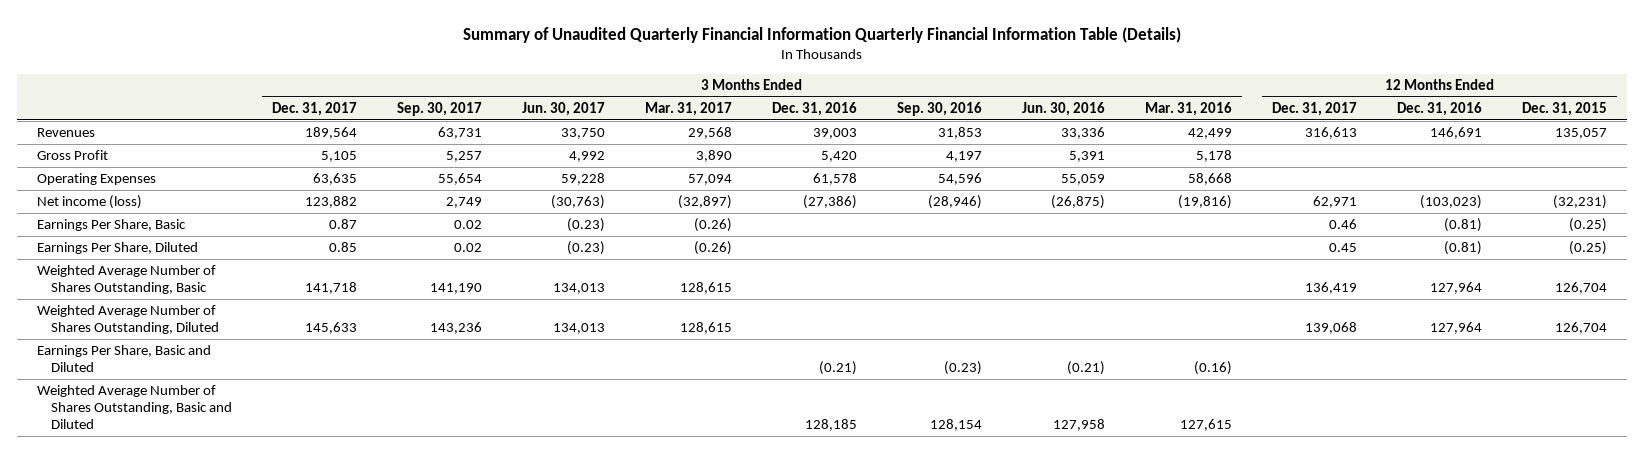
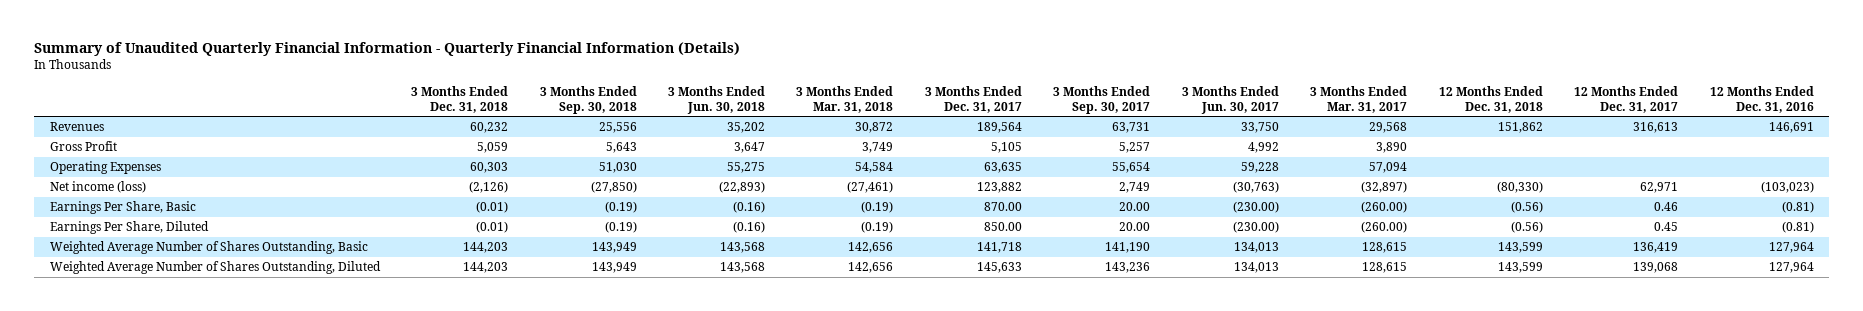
[462,26,1181,43] Summary of Unaudited Quarterly Financial Information Quarterly Financial Information Table (Details) -> [33,41,740,56] Summary of Unaudited Quarterly Financial Information - Quarterly Financial Information (Details)
[772,102,858,117] Dec. 31, 2016 -> none
[897,102,983,117] Sep. 30, 2016 -> none
[1022,102,1106,117] Jun. 30, 2016 -> none
[1145,102,1233,117] Mar. 31, 2016 -> none
[1522,102,1608,117] Dec. 31, 2015 -> none
none -> [411,85,509,113] 3 Months Ended Dec. 31, 2018
none -> [539,85,637,114] 3 Months Ended Sep. 30, 2018
none -> [667,85,765,114] 3 Months Ended Jun. 30, 2018
none -> [796,85,894,113] 3 Months Ended Mar. 31, 2018
none -> [1438,85,1543,113] 12 Months Ended Dec. 31, 2018
[329,219,358,230] 0.87 -> [983,202,1022,212] 870.00
[454,220,483,230] 0.02 -> [1119,202,1151,212] 20.00
[567,218,606,233] (0.23) -> [1232,201,1279,214] (230.00)
[694,218,733,233] (0.26) -> [1361,201,1408,214] (260.00)
[329,242,358,253] 0.85 -> [983,222,1022,232] 850.00
[454,243,483,253] 0.02 -> [1119,222,1151,232] 20.00
[567,241,606,256] (0.23) -> [1232,221,1279,234] (230.00)
[694,241,733,256] (0.26) -> [1361,221,1408,234] (260.00)
[36,345,211,373] Earnings Per Share, Basic and Diluted -> none
[36,385,233,430] Weighted Average Number of Shares Outstanding, Basic and Diluted -> none

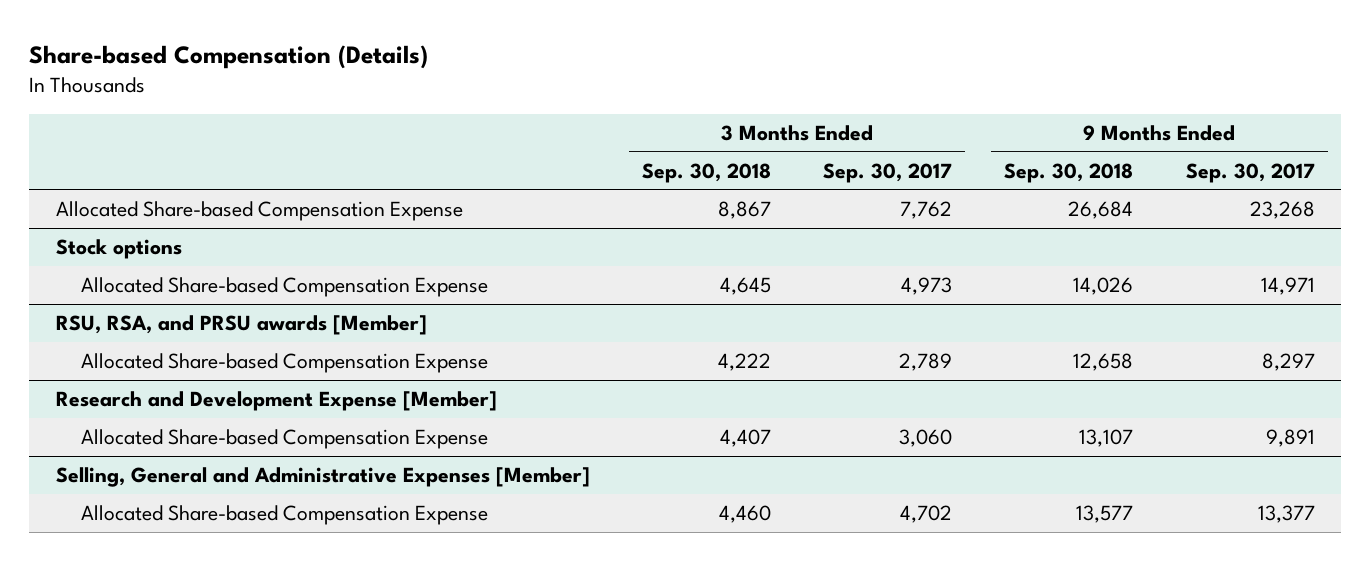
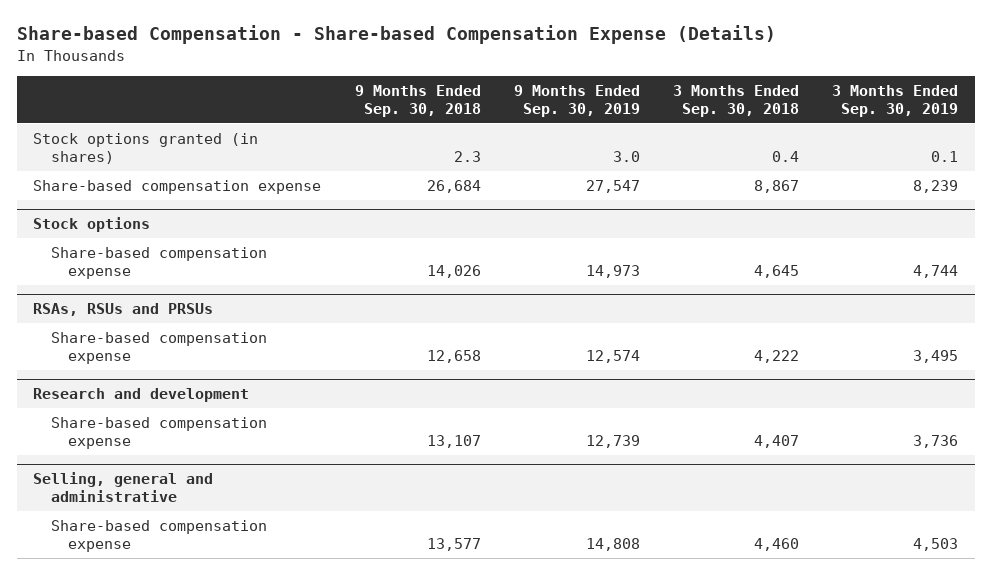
[29,44,429,69] Share-based Compensation (Details) -> [16,25,776,45] Share-based Compensation - Share-based Compensation Expense (Details)
[823,162,953,183] Sep. 30, 2017 -> none
[1185,162,1315,183] Sep. 30, 2017 -> none
none -> [513,85,640,118] 9 Months Ended Sep. 30, 2019
none -> [832,85,959,118] 3 Months Ended Sep. 30, 2019
none -> [33,132,259,164] Stock options granted (in shares)
[55,201,463,222] Allocated Share-based Compensation Expense -> [33,179,322,194] Share-based compensation expense
[81,277,489,298] Allocated Share-based Compensation Expense -> [50,246,267,279] Share-based compensation expense
[55,315,427,336] RSU, RSA, and PRSU awards [Member] -> [33,302,214,316] RSAs, RSUs and PRSUs
[81,353,489,374] Allocated Share-based Compensation Expense -> [50,331,267,364] Share-based compensation expense
[55,391,497,412] Research and Development Expense [Member] -> [33,387,250,402] Research and development
[81,429,489,450] Allocated Share-based Compensation Expense -> [50,416,267,449] Share-based compensation expense
[55,467,590,488] Selling, General and Administrative Expenses [Member] -> [33,471,214,502] Selling, general and administrative
[81,505,489,526] Allocated Share-based Compensation Expense -> [50,519,267,552] Share-based compensation expense

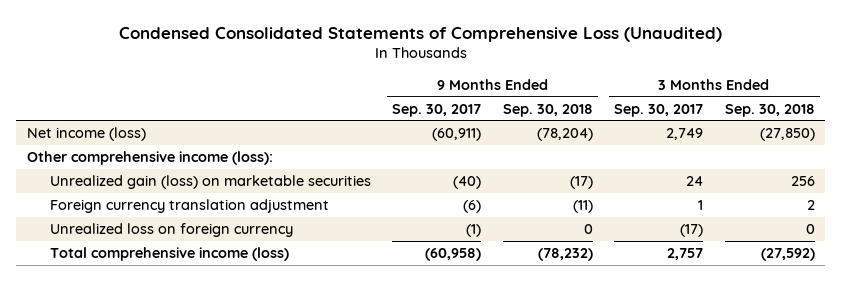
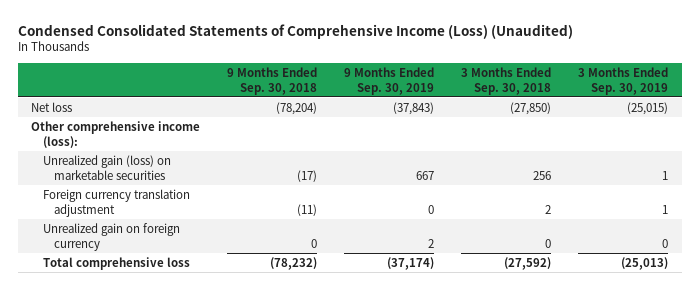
[118,26,722,42] Condensed Consolidated Statements of Comprehensive Loss (Unaudited) -> [17,23,573,39] Condensed Consolidated Statements of Comprehensive Income (Loss) (Unaudited)
[392,103,482,117] Sep. 30, 2017 -> none
[614,103,704,117] Sep. 30, 2017 -> none
none -> [344,66,435,95] 9 Months Ended Sep. 30, 2019
none -> [578,66,669,95] 3 Months Ended Sep. 30, 2019
[26,127,146,142] Net income (loss) -> [31,101,73,112] Net loss
[49,223,293,238] Unrealized loss on foreign currency -> [42,222,180,251] Unrealized gain on foreign currency
[49,247,289,262] Total comprehensive income (loss) -> [42,256,190,270] Total comprehensive loss

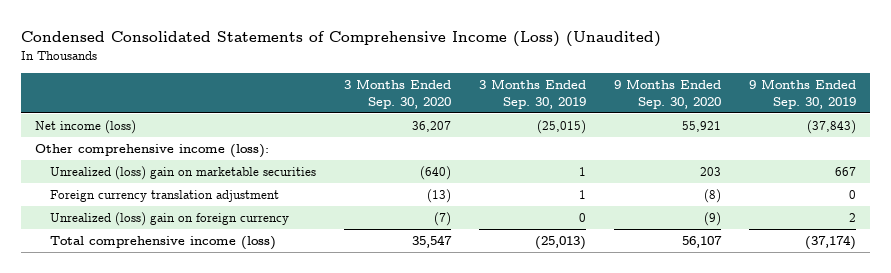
[227,66,318,95] 9 Months Ended Sep. 30, 2018 -> none
[461,66,552,95] 3 Months Ended Sep. 30, 2018 -> none
none -> [344,78,452,109] 3 Months Ended Sep. 30, 2020
none -> [614,78,722,109] 9 Months Ended Sep. 30, 2020
[31,101,73,112] Net loss -> [35,120,137,135] Net income (loss)
[42,154,171,180] Unrealized gain (loss) on marketable securities -> [50,166,317,181] Unrealized (loss) gain on marketable securities
[42,222,180,251] Unrealized gain on foreign currency -> [50,212,290,227] Unrealized (loss) gain on foreign currency
[42,256,190,270] Total comprehensive loss -> [50,236,277,251] Total comprehensive income (loss)

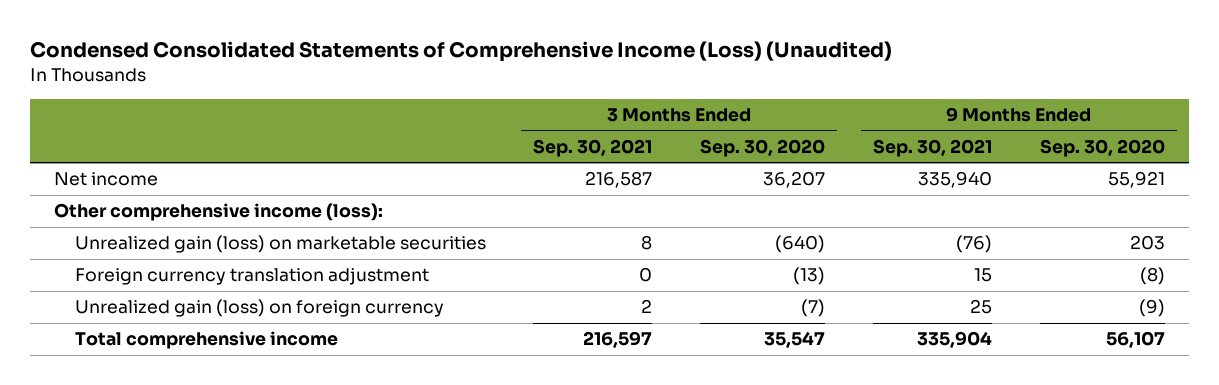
[479,78,587,109] 3 Months Ended Sep. 30, 2019 -> none
[749,78,857,109] 9 Months Ended Sep. 30, 2019 -> none
none -> [533,138,653,157] Sep. 30, 2021
none -> [873,138,993,157] Sep. 30, 2021
[35,120,137,135] Net income (loss) -> [53,172,158,187] Net income
[50,166,317,181] Unrealized (loss) gain on marketable securities -> [74,235,486,254] Unrealized gain (loss) on marketable securities
[50,212,290,227] Unrealized (loss) gain on foreign currency -> [74,299,444,318] Unrealized gain (loss) on foreign currency
[50,236,277,251] Total comprehensive income (loss) -> [74,331,338,350] Total comprehensive income

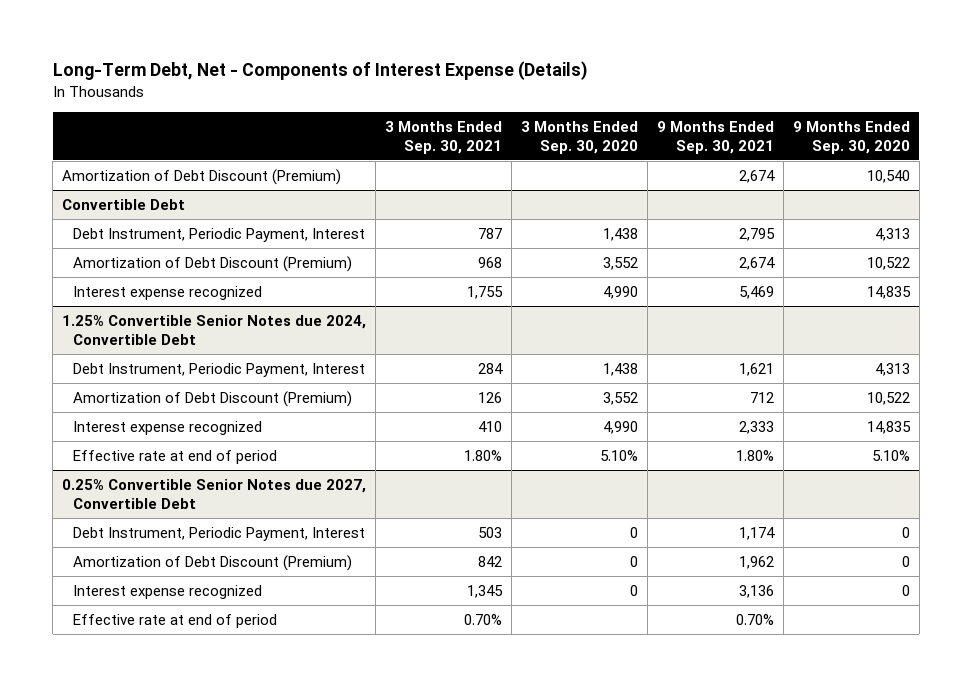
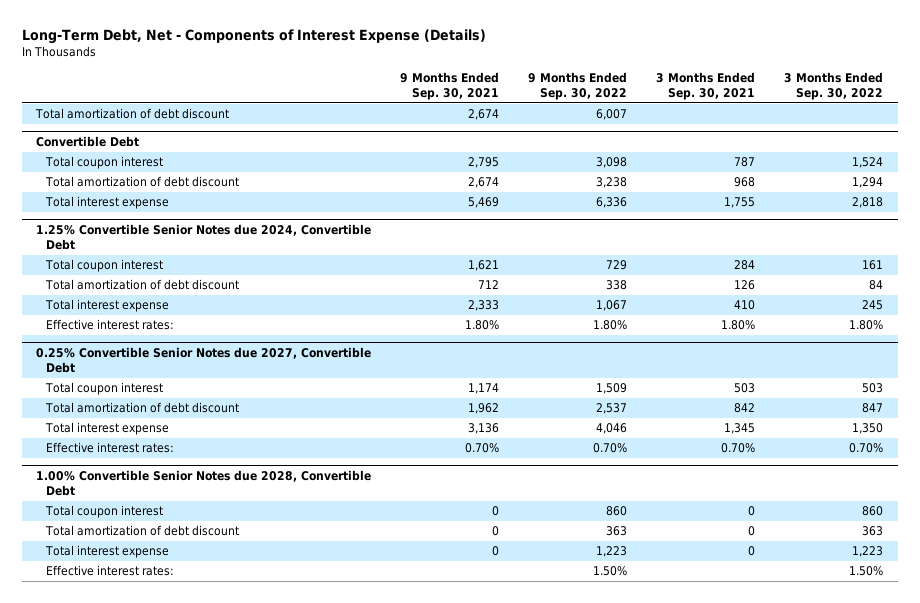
[520,120,638,154] 3 Months Ended Sep. 30, 2020 -> none
[792,120,910,154] 9 Months Ended Sep. 30, 2020 -> none
none -> [528,71,628,100] 9 Months Ended Sep. 30, 2022
none -> [784,71,884,100] 3 Months Ended Sep. 30, 2022
[62,168,342,185] Amortization of Debt Discount (Premium) -> [35,108,230,120] Total amortization of debt discount
[73,227,366,242] Debt Instrument, Periodic Payment, Interest -> [45,156,164,170] Total coupon interest
[73,255,353,272] Amortization of Debt Discount (Premium) -> [45,176,240,188] Total amortization of debt discount
[73,285,263,300] Interest expense recognized -> [45,196,170,210] Total interest expense
[73,362,366,377] Debt Instrument, Periodic Payment, Interest -> [45,259,164,273] Total coupon interest
[73,390,353,407] Amortization of Debt Discount (Premium) -> [45,279,240,291] Total amortization of debt discount
[73,420,263,435] Interest expense recognized -> [45,299,170,313] Total interest expense
[73,449,278,464] Effective rate at end of period -> [46,319,175,331] Effective interest rates:
[73,526,366,541] Debt Instrument, Periodic Payment, Interest -> [45,382,164,396] Total coupon interest
[73,554,353,571] Amortization of Debt Discount (Premium) -> [45,402,240,414] Total amortization of debt discount
[73,584,263,599] Interest expense recognized -> [45,422,170,436] Total interest expense
[73,613,278,628] Effective rate at end of period -> [46,442,175,454] Effective interest rates:
none -> [36,469,372,496] 1.00% Convertible Senior Notes due 2028, Convertible Debt
none -> [45,505,164,519] Total coupon interest
none -> [45,525,240,537] Total amortization of debt discount
none -> [45,545,170,559] Total interest expense
none -> [46,565,175,577] Effective interest rates:

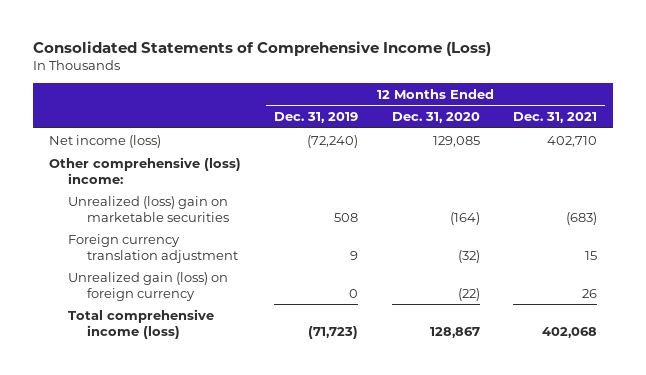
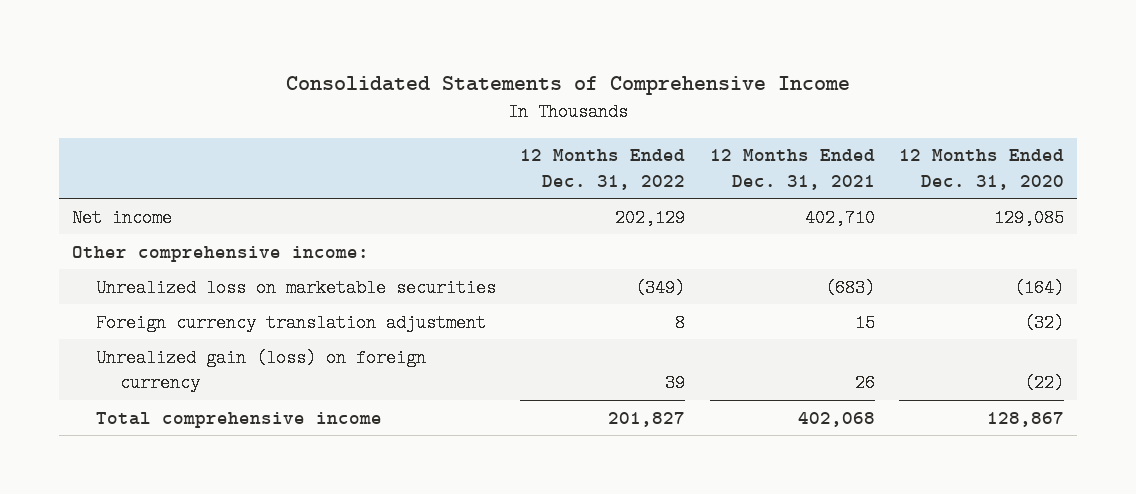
[32,40,491,56] Consolidated Statements of Comprehensive Income (Loss) -> [286,76,851,96] Consolidated Statements of Comprehensive Income
[274,112,359,124] Dec. 31, 2019 -> none
none -> [520,149,686,190] 12 Months Ended Dec. 31, 2022
[49,134,162,148] Net income (loss) -> [71,208,172,227] Net income
[49,156,242,184] Other comprehensive (loss) income: -> [71,245,369,262] Other comprehensive income:
[68,195,230,222] Unrealized (loss) gain on marketable securities -> [95,278,496,297] Unrealized loss on marketable securities
[68,308,215,339] Total comprehensive income (loss) -> [95,411,382,428] Total comprehensive income

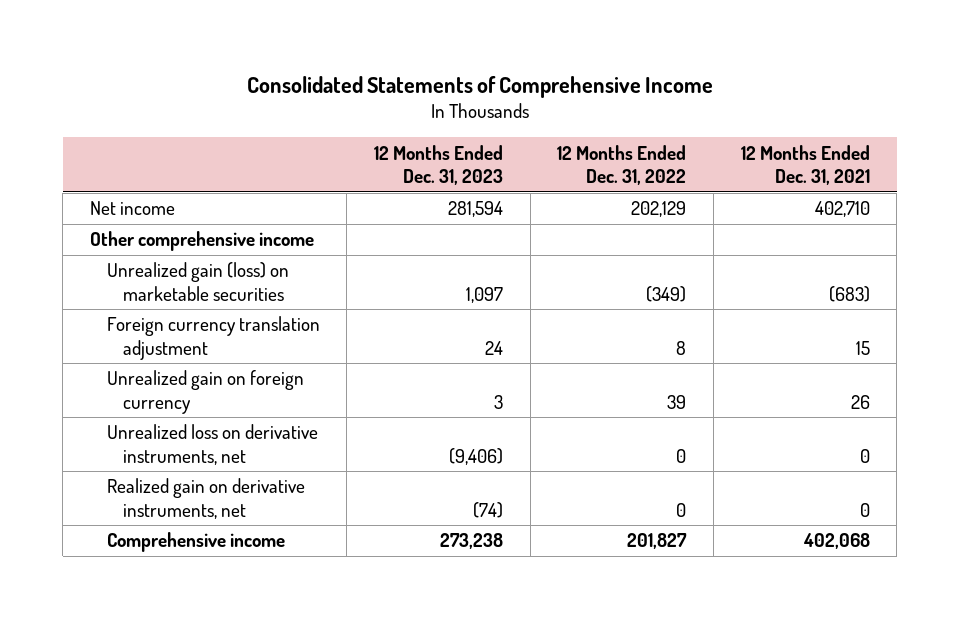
[899,149,1065,190] 12 Months Ended Dec. 31, 2020 -> none
none -> [373,144,503,186] 12 Months Ended Dec. 31, 2023
[71,245,369,262] Other comprehensive income: -> [90,231,315,252] Other comprehensive income
[95,278,496,297] Unrealized loss on marketable securities -> [106,262,289,301] Unrealized gain (loss) on marketable securities
[95,348,426,393] Unrealized gain (loss) on foreign currency -> [106,370,304,414] Unrealized gain on foreign currency
none -> [106,424,318,465] Unrealized loss on derivative instruments, net
none -> [106,478,305,519] Realized gain on derivative instruments, net
[95,411,382,428] Total comprehensive income -> [106,532,285,553] Comprehensive income

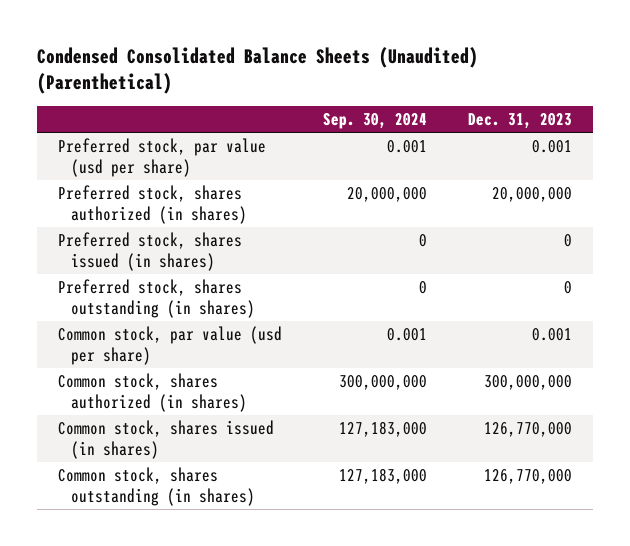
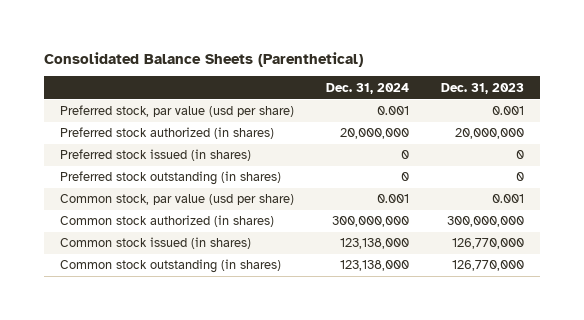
[37,47,479,95] Condensed Consolidated Balance Sheets (Unaudited) (Parenthetical) -> [43,51,363,67] Consolidated Balance Sheets (Parenthetical)
[322,113,427,130] Sep. 30, 2024 -> none
none -> [325,82,409,94] Dec. 31, 2024
[57,185,247,224] Preferred stock, shares authorized (in shares) -> [59,127,274,140] Preferred stock authorized (in shares)
[57,232,242,271] Preferred stock, shares issued (in shares) -> [59,149,251,162] Preferred stock issued (in shares)
[57,279,255,318] Preferred stock, shares outstanding (in shares) -> [59,171,281,186] Preferred stock outstanding (in shares)
[57,373,247,412] Common stock, shares authorized (in shares) -> [59,215,274,228] Common stock authorized (in shares)
[57,420,274,459] Common stock, shares issued (in shares) -> [59,237,251,250] Common stock issued (in shares)
[57,467,255,506] Common stock, shares outstanding (in shares) -> [59,259,281,274] Common stock outstanding (in shares)

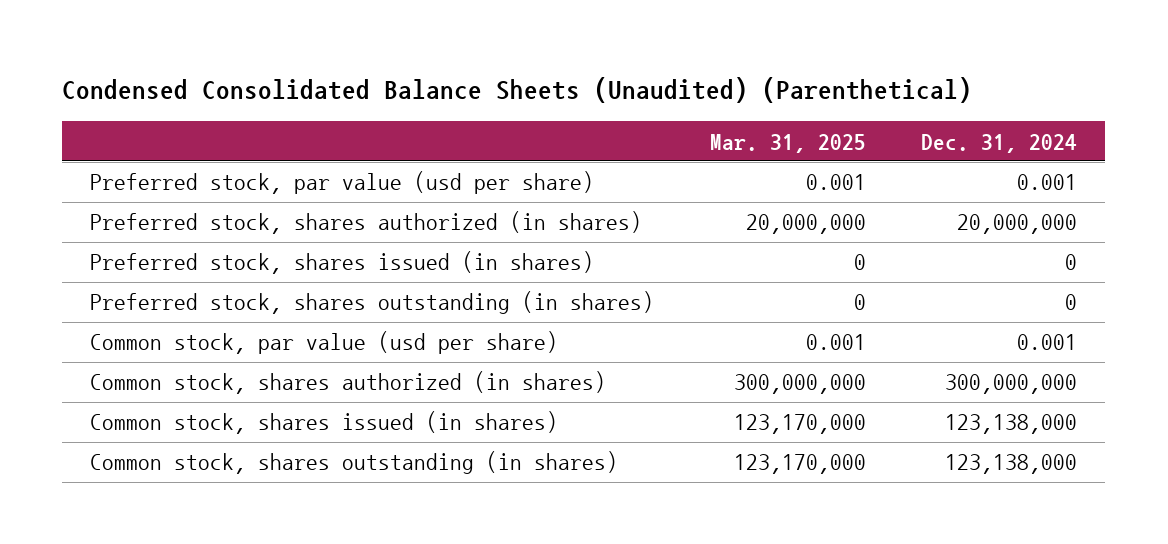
[43,51,363,67] Consolidated Balance Sheets (Parenthetical) -> [62,77,973,104] Condensed Consolidated Balance Sheets (Unaudited) (Parenthetical)
[440,82,524,94] Dec. 31, 2023 -> none
none -> [709,133,866,153] Mar. 31, 2025
[59,127,274,140] Preferred stock authorized (in shares) -> [90,211,643,235] Preferred stock, shares authorized (in shares)
[59,149,251,162] Preferred stock issued (in shares) -> [90,251,595,275] Preferred stock, shares issued (in shares)
[59,171,281,186] Preferred stock outstanding (in shares) -> [90,291,655,315] Preferred stock, shares outstanding (in shares)
[59,215,274,228] Common stock authorized (in shares) -> [90,371,607,395] Common stock, shares authorized (in shares)
[59,237,251,250] Common stock issued (in shares) -> [90,411,559,435] Common stock, shares issued (in shares)
[59,259,281,274] Common stock outstanding (in shares) -> [90,451,619,475] Common stock, shares outstanding (in shares)

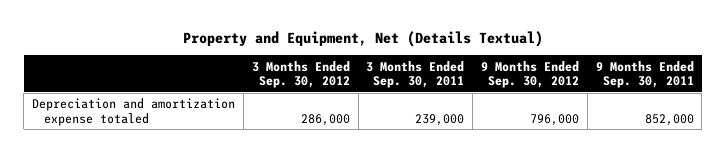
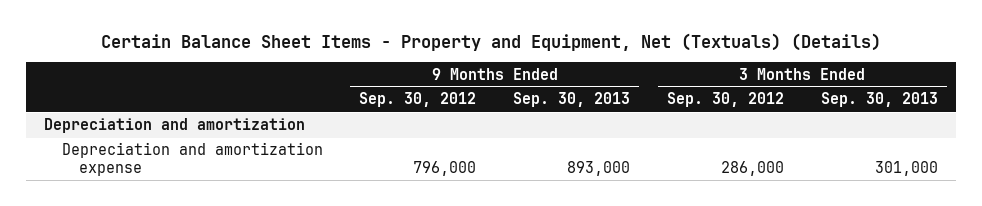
[182,31,543,48] Property and Equipment, Net (Details Textual) -> [101,33,882,52] Certain Balance Sheet Items - Property and Equipment, Net (Textuals) (Details)
[366,60,465,89] 3 Months Ended Sep. 30, 2011 -> none
[595,60,694,89] 9 Months Ended Sep. 30, 2011 -> none
none -> [513,92,631,108] Sep. 30, 2013
none -> [820,92,938,108] Sep. 30, 2013
none -> [44,118,306,134] Depreciation and amortization
[32,98,236,126] Depreciation and amortization expense totaled -> [61,142,323,177] Depreciation and amortization expense

